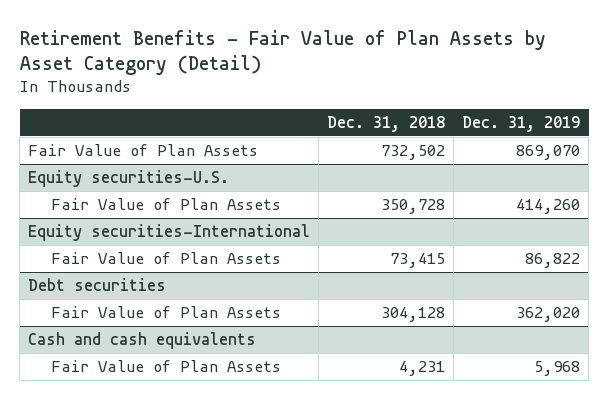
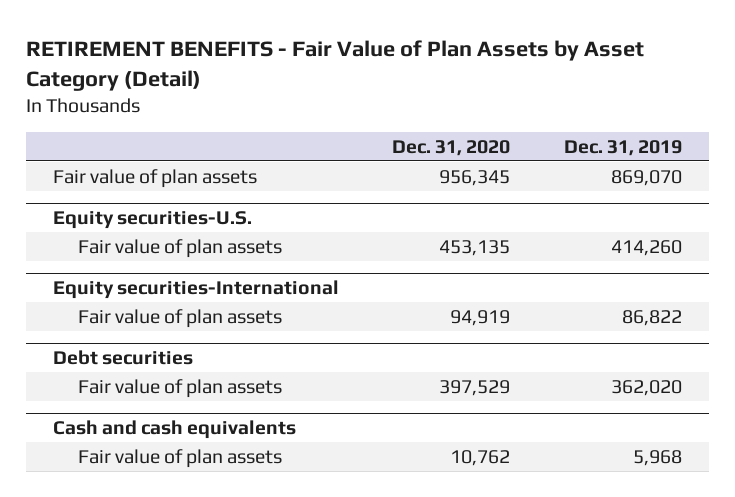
[19,29,546,76] Retirement Benefits - Fair Value of Plan Assets by Asset Category (Detail) -> [26,40,645,92] RETIREMENT BENEFITS - Fair Value of Plan Assets by Asset Category (Detail)
[327,115,446,132] Dec. 31, 2018 -> none
none -> [392,139,511,156] Dec. 31, 2020
[28,144,259,157] Fair Value of Plan Assets -> [52,168,257,188] Fair value of plan assets
[51,198,282,211] Fair Value of Plan Assets -> [77,238,282,258] Fair value of plan assets
[51,252,282,265] Fair Value of Plan Assets -> [77,308,282,328] Fair value of plan assets
[51,306,282,319] Fair Value of Plan Assets -> [77,378,282,398] Fair value of plan assets
[51,360,282,373] Fair Value of Plan Assets -> [77,448,282,468] Fair value of plan assets

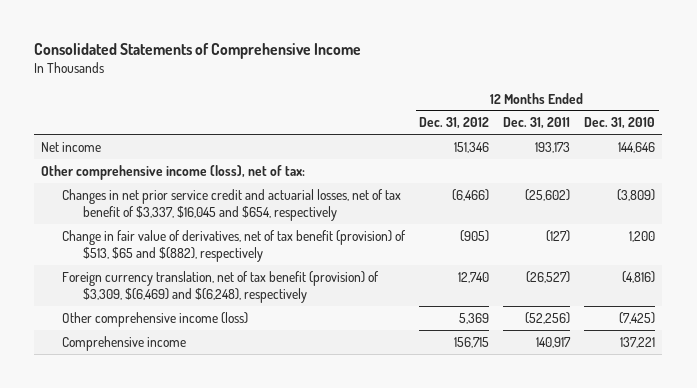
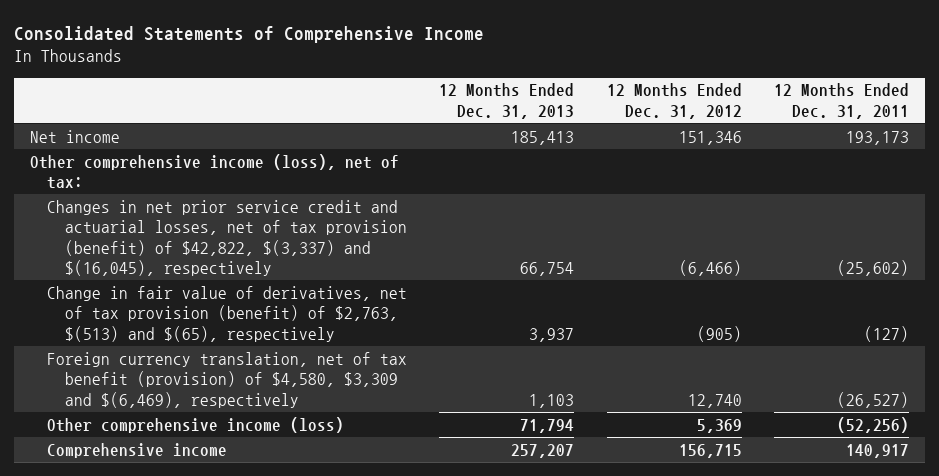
[584,117,656,130] Dec. 31, 2010 -> none
none -> [439,83,575,119] 12 Months Ended Dec. 31, 2013
[62,188,402,221] Changes in net prior service credit and actuarial losses, net of tax benefit of $3,337, $16,045 and $654, respectively -> [47,199,407,276] Changes in net prior service credit and actuarial losses, net of tax provision (benefit) of $42,822, $(3,337) and $(16,045), respectively
[62,229,407,262] Change in fair value of derivatives, net of tax benefit (provision) of $513, $65 and $(882), respectively -> [47,285,408,342] Change in fair value of derivatives, net of tax provision (benefit) of $2,763, $(513) and $(65), respectively
[62,270,380,303] Foreign currency translation, net of tax benefit (provision) of $3,309, $(6,469) and $(6,248), respectively -> [47,351,408,408] Foreign currency translation, net of tax benefit (provision) of $4,580, $3,309 and $(6,469), respectively

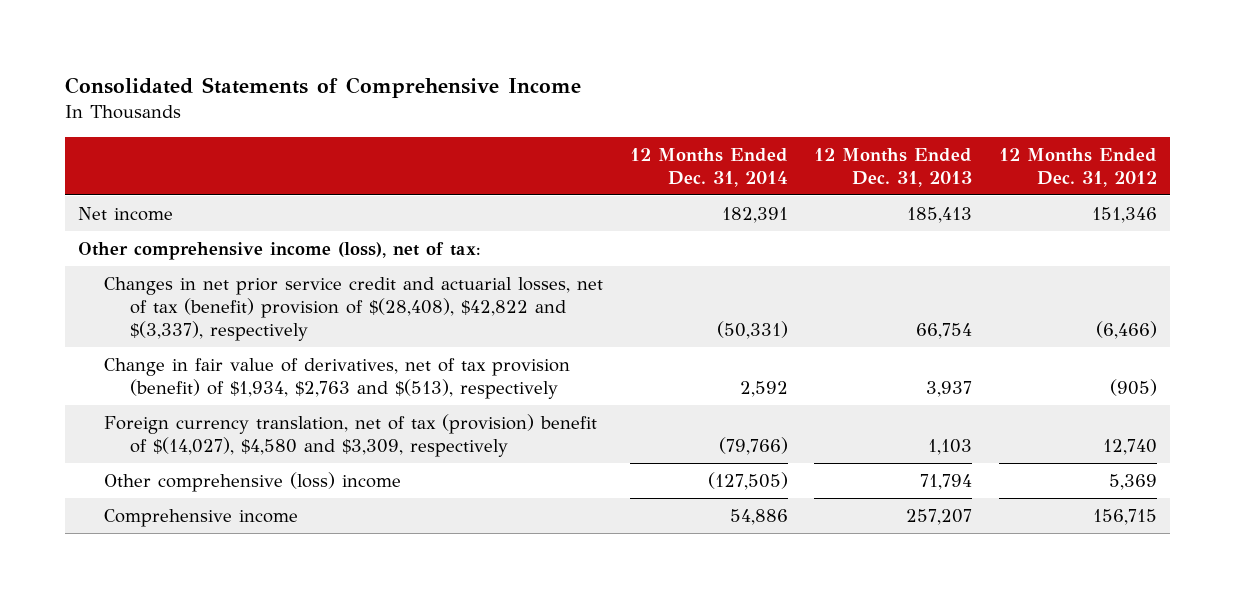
[773,83,909,119] 12 Months Ended Dec. 31, 2011 -> none
none -> [629,147,788,187] 12 Months Ended Dec. 31, 2014
[47,199,407,276] Changes in net prior service credit and actuarial losses, net of tax provision (benefit) of $42,822, $(3,337) and $(16,045), respectively -> [103,276,603,341] Changes in net prior service credit and actuarial losses, net of tax (benefit) provision of $(28,408), $42,822 and $(3,337), respectively
[47,285,408,342] Change in fair value of derivatives, net of tax provision (benefit) of $2,763, $(513) and $(65), respectively -> [103,357,570,399] Change in fair value of derivatives, net of tax provision (benefit) of $1,934, $2,763 and $(513), respectively
[47,351,408,408] Foreign currency translation, net of tax benefit (provision) of $4,580, $3,309 and $(6,469), respectively -> [103,413,597,457] Foreign currency translation, net of tax (provision) benefit of $(14,027), $4,580 and $3,309, respectively
[47,416,345,433] Other comprehensive income (loss) -> [103,471,401,492] Other comprehensive (loss) income

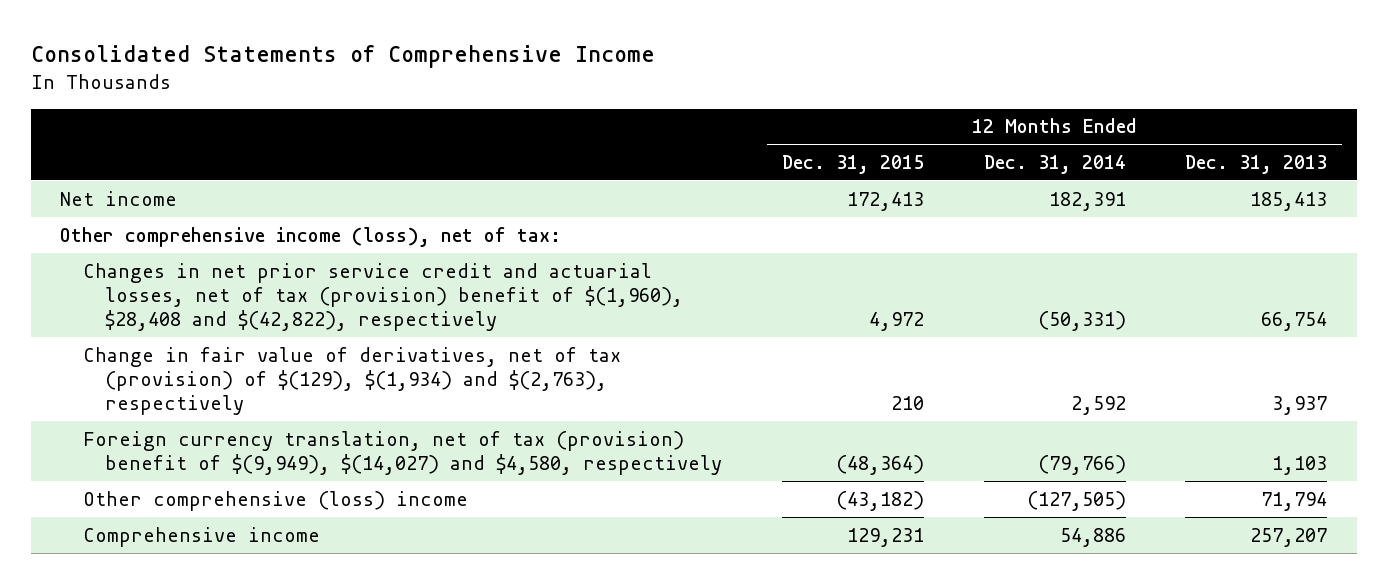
[998,147,1157,187] 12 Months Ended Dec. 31, 2012 -> none
none -> [781,155,924,175] Dec. 31, 2015
[103,276,603,341] Changes in net prior service credit and actuarial losses, net of tax (benefit) provision of $(28,408), $42,822 and $(3,337), respectively -> [82,262,684,332] Changes in net prior service credit and actuarial losses, net of tax (provision) benefit of $(1,960), $28,408 and $(42,822), respectively
[103,357,570,399] Change in fair value of derivatives, net of tax provision (benefit) of $1,934, $2,763 and $(513), respectively -> [82,346,621,416] Change in fair value of derivatives, net of tax (provision) of $(129), $(1,934) and $(2,763), respectively
[103,413,597,457] Foreign currency translation, net of tax (provision) benefit of $(14,027), $4,580 and $3,309, respectively -> [82,430,723,476] Foreign currency translation, net of tax (provision) benefit of $(9,949), $(14,027) and $4,580, respectively

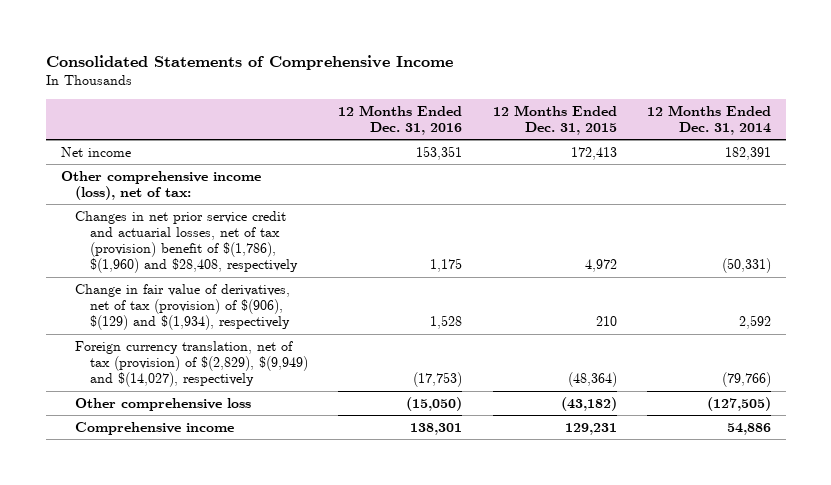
[1185,155,1328,175] Dec. 31, 2013 -> none
none -> [338,104,463,135] 12 Months Ended Dec. 31, 2016
[82,262,684,332] Changes in net prior service credit and actuarial losses, net of tax (provision) benefit of $(1,960), $28,408 and $(42,822), respectively -> [75,210,299,274] Changes in net prior service credit and actuarial losses, net of tax (provision) benefit of $(1,786), $(1,960) and $28,408, respectively
[82,346,621,416] Change in fair value of derivatives, net of tax (provision) of $(129), $(1,934) and $(2,763), respectively -> [75,283,291,331] Change in fair value of derivatives, net of tax (provision) of $(906), $(129) and $(1,934), respectively
[82,430,723,476] Foreign currency translation, net of tax (provision) benefit of $(9,949), $(14,027) and $4,580, respectively -> [75,340,309,388] Foreign currency translation, net of tax (provision) of $(2,829), $(9,949) and $(14,027), respectively
[82,490,468,511] Other comprehensive (loss) income -> [75,397,252,411] Other comprehensive loss

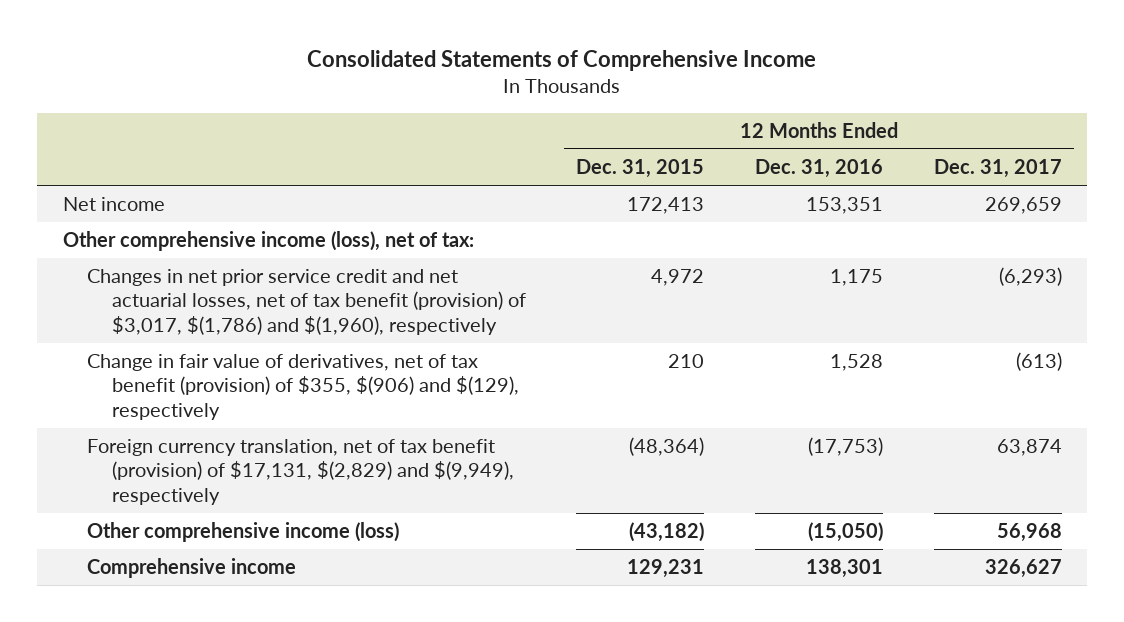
[646,104,771,135] 12 Months Ended Dec. 31, 2014 -> none
none -> [933,159,1062,179] Dec. 31, 2017
[75,210,299,274] Changes in net prior service credit and actuarial losses, net of tax (provision) benefit of $(1,786), $(1,960) and $28,408, respectively -> [87,269,526,335] Changes in net prior service credit and net actuarial losses, net of tax benefit (provision) of $3,017, $(1,786) and $(1,960), respectively
[75,283,291,331] Change in fair value of derivatives, net of tax (provision) of $(906), $(129) and $(1,934), respectively -> [87,354,519,420] Change in fair value of derivatives, net of tax benefit (provision) of $355, $(906) and $(129), respectively
[75,340,309,388] Foreign currency translation, net of tax (provision) of $(2,829), $(9,949) and $(14,027), respectively -> [87,439,514,505] Foreign currency translation, net of tax benefit (provision) of $17,131, $(2,829) and $(9,949), respectively
[75,397,252,411] Other comprehensive loss -> [87,522,400,543] Other comprehensive income (loss)

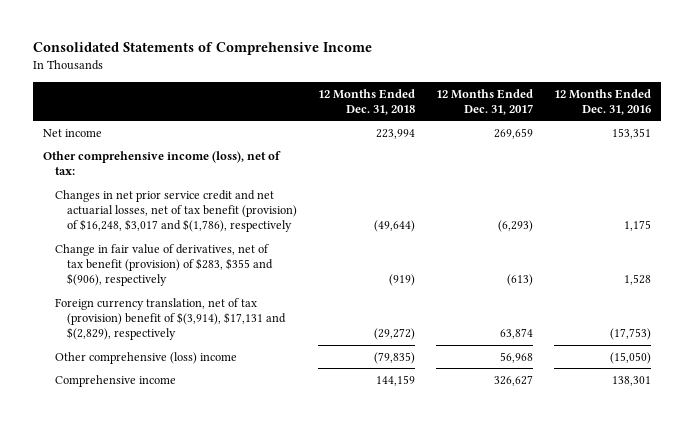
[576,159,705,179] Dec. 31, 2015 -> none
none -> [318,88,416,115] 12 Months Ended Dec. 31, 2018
[87,269,526,335] Changes in net prior service credit and net actuarial losses, net of tax benefit (provision) of $3,017, $(1,786) and $(1,960), respectively -> [55,189,298,233] Changes in net prior service credit and net actuarial losses, net of tax benefit (provision) of $16,248, $3,017 and $(1,786), respectively
[87,354,519,420] Change in fair value of derivatives, net of tax benefit (provision) of $355, $(906) and $(129), respectively -> [55,243,274,287] Change in fair value of derivatives, net of tax benefit (provision) of $283, $355 and $(906), respectively
[87,439,514,505] Foreign currency translation, net of tax benefit (provision) of $17,131, $(2,829) and $(9,949), respectively -> [55,297,287,341] Foreign currency translation, net of tax (provision) benefit of $(3,914), $17,131 and $(2,829), respectively
[87,522,400,543] Other comprehensive income (loss) -> [55,351,238,364] Other comprehensive (loss) income

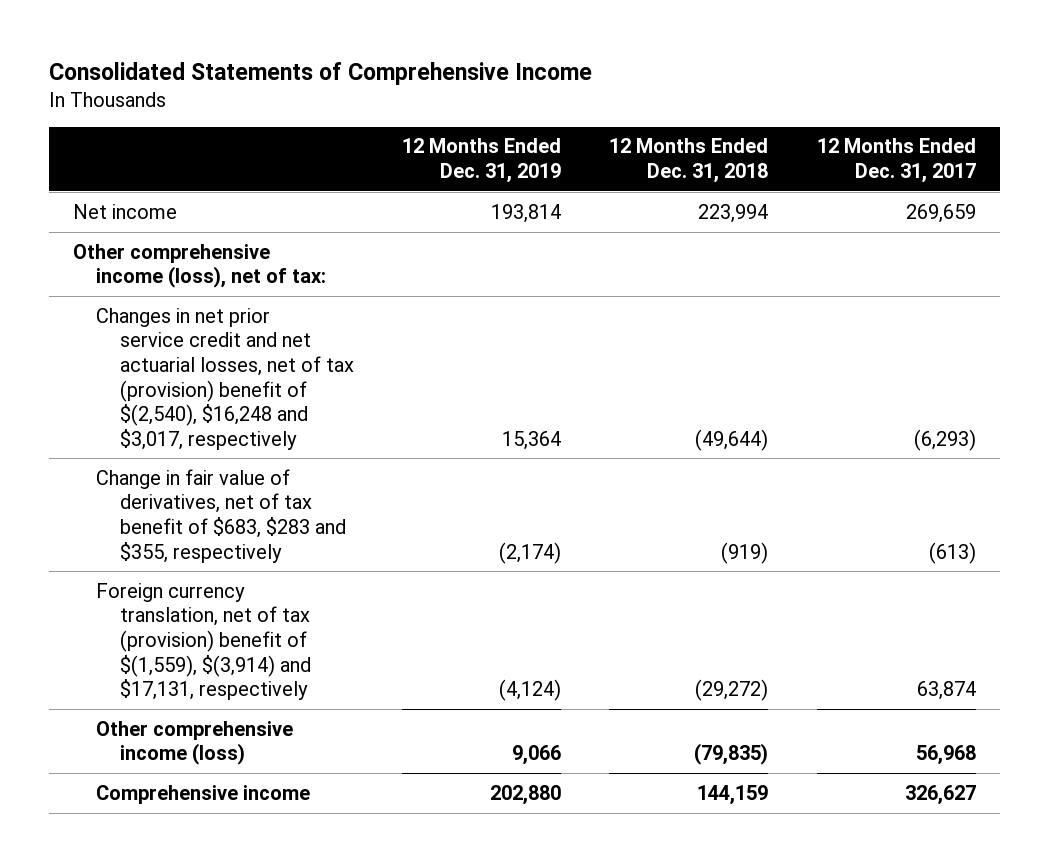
[553,88,651,115] 12 Months Ended Dec. 31, 2016 -> none
none -> [401,138,561,183] 12 Months Ended Dec. 31, 2019
[55,189,298,233] Changes in net prior service credit and net actuarial losses, net of tax benefit (provision) of $16,248, $3,017 and $(1,786), respectively -> [96,307,354,450] Changes in net prior service credit and net actuarial losses, net of tax (provision) benefit of $(2,540), $16,248 and $3,017, respectively
[55,243,274,287] Change in fair value of derivatives, net of tax benefit (provision) of $283, $355 and $(906), respectively -> [96,468,346,563] Change in fair value of derivatives, net of tax benefit of $683, $283 and $355, respectively
[55,297,287,341] Foreign currency translation, net of tax (provision) benefit of $(3,914), $17,131 and $(2,829), respectively -> [96,582,311,701] Foreign currency translation, net of tax (provision) benefit of $(1,559), $(3,914) and $17,131, respectively
[55,351,238,364] Other comprehensive (loss) income -> [96,720,294,766] Other comprehensive income (loss)

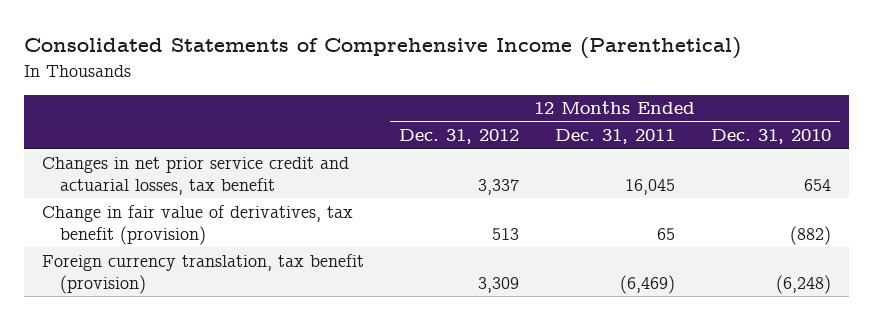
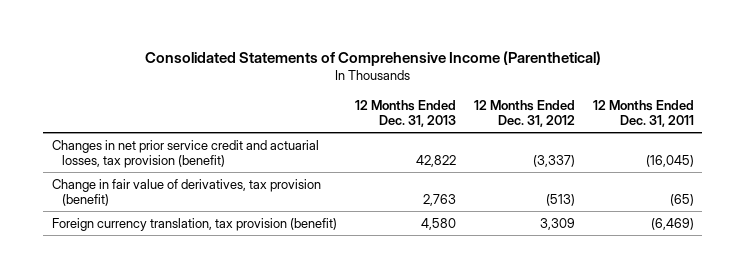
[710,129,831,145] Dec. 31, 2010 -> none
none -> [354,99,456,128] 12 Months Ended Dec. 31, 2013
[41,156,349,195] Changes in net prior service credit and actuarial losses, tax benefit -> [52,139,320,168] Changes in net prior service credit and actuarial losses, tax provision (benefit)
[478,178,520,195] 3,337 -> [532,154,575,167] (3,337)
[625,178,676,195] 16,045 -> [645,154,694,167] (16,045)
[41,204,353,245] Change in fair value of derivatives, tax benefit (provision) -> [52,178,322,206] Change in fair value of derivatives, tax provision (benefit)
[492,227,520,240] 513 -> [545,193,575,206] (513)
[657,227,676,240] 65 -> [669,193,694,206] (65)
[41,253,364,294] Foreign currency translation, tax benefit (provision) -> [52,217,338,231] Foreign currency translation, tax provision (benefit)

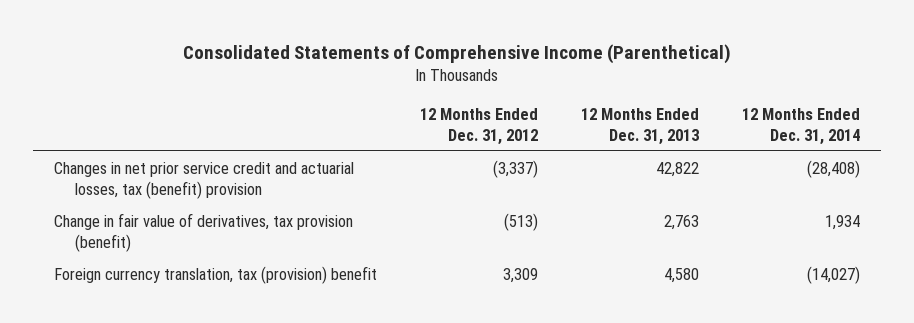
[592,99,694,128] 12 Months Ended Dec. 31, 2011 -> none
none -> [742,107,861,146] 12 Months Ended Dec. 31, 2014
[52,139,320,168] Changes in net prior service credit and actuarial losses, tax provision (benefit) -> [54,161,355,200] Changes in net prior service credit and actuarial losses, tax (benefit) provision
[52,217,338,231] Foreign currency translation, tax provision (benefit) -> [54,265,378,284] Foreign currency translation, tax (provision) benefit

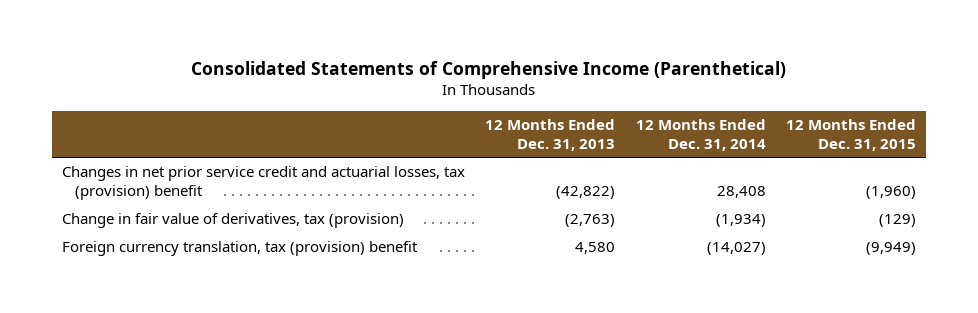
[420,107,539,146] 12 Months Ended Dec. 31, 2012 -> none
none -> [785,118,916,151] 12 Months Ended Dec. 31, 2015
[54,161,355,200] Changes in net prior service credit and actuarial losses, tax (benefit) provision -> [61,166,465,201] Changes in net prior service credit and actuarial losses, tax (provision) benefit
[656,161,700,177] 42,822 -> [556,186,616,200] (42,822)
[807,159,861,178] (28,408) -> [716,186,766,199] 28,408
[54,212,354,253] Change in fair value of derivatives, tax provision (benefit) -> [61,213,404,229] Change in fair value of derivatives, tax (provision)
[664,214,700,230] 2,763 -> [565,214,616,228] (2,763)
[825,214,861,230] 1,934 -> [715,214,766,228] (1,934)

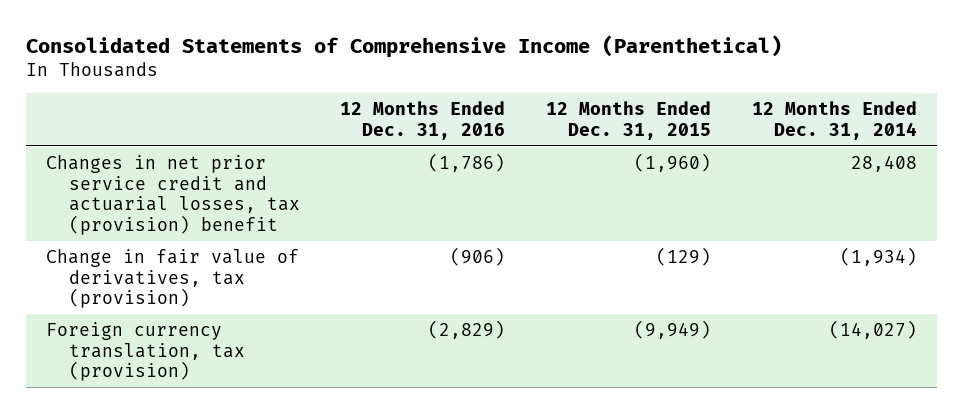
[485,118,616,151] 12 Months Ended Dec. 31, 2013 -> none
none -> [340,101,506,140] 12 Months Ended Dec. 31, 2016
[61,241,418,257] Foreign currency translation, tax (provision) benefit -> [46,322,245,382] Foreign currency translation, tax (provision)

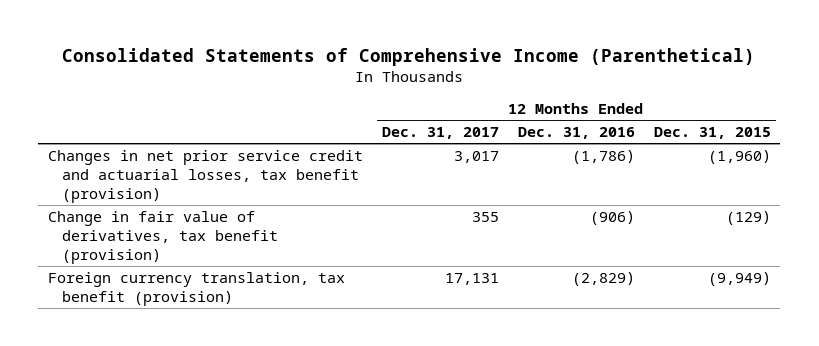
[752,101,918,140] 12 Months Ended Dec. 31, 2014 -> none
none -> [381,127,499,140] Dec. 31, 2017
[46,155,300,235] Changes in net prior service credit and actuarial losses, tax (provision) benefit -> [47,149,363,204] Changes in net prior service credit and actuarial losses, tax benefit (provision)
[46,249,300,309] Change in fair value of derivatives, tax (provision) -> [47,210,279,265] Change in fair value of derivatives, tax benefit (provision)
[46,322,245,382] Foreign currency translation, tax (provision) -> [47,271,345,306] Foreign currency translation, tax benefit (provision)

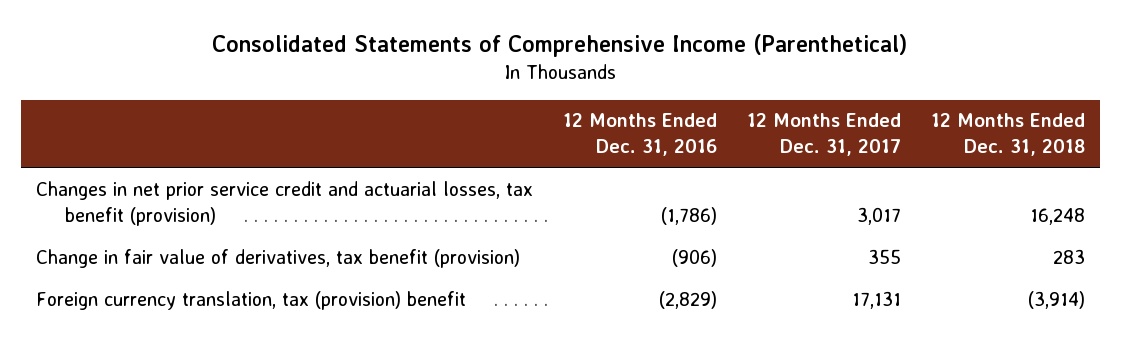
[653,127,771,140] Dec. 31, 2015 -> none
none -> [930,113,1085,157] 12 Months Ended Dec. 31, 2018
[47,271,345,306] Foreign currency translation, tax benefit (provision) -> [36,290,467,310] Foreign currency translation, tax (provision) benefit

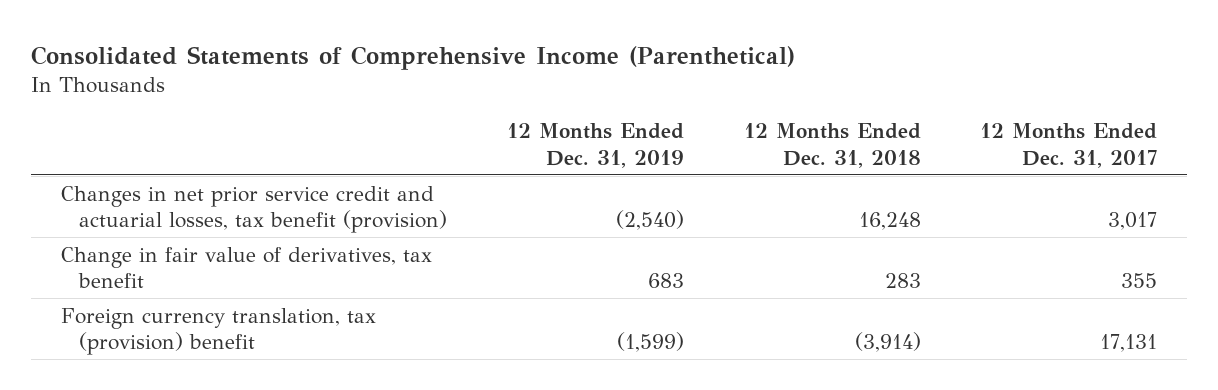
[562,113,717,157] 12 Months Ended Dec. 31, 2016 -> none
none -> [506,123,684,168] 12 Months Ended Dec. 31, 2019
[36,248,521,268] Change in fair value of derivatives, tax benefit (provision) -> [60,246,432,289] Change in fair value of derivatives, tax benefit

